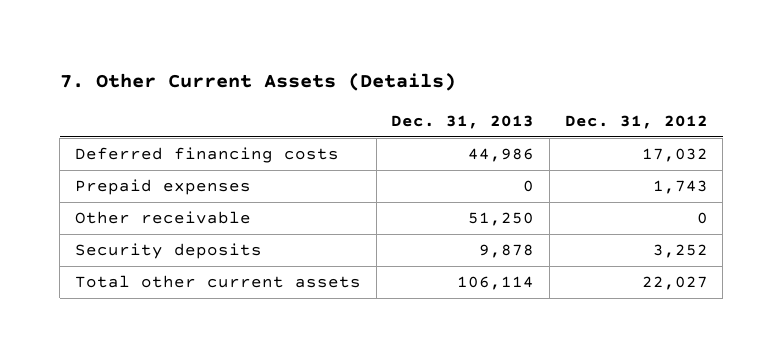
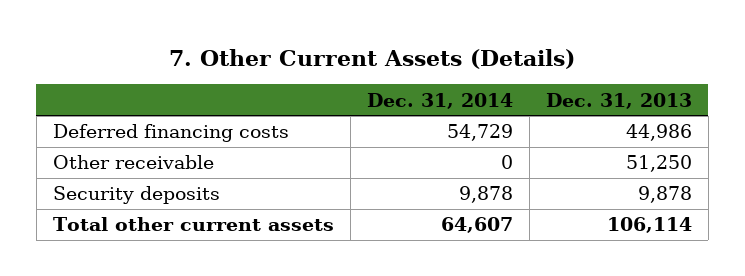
[564,115,708,130] Dec. 31, 2012 -> none
none -> [366,92,513,109] Dec. 31, 2014
[75,179,252,196] Prepaid expenses -> none

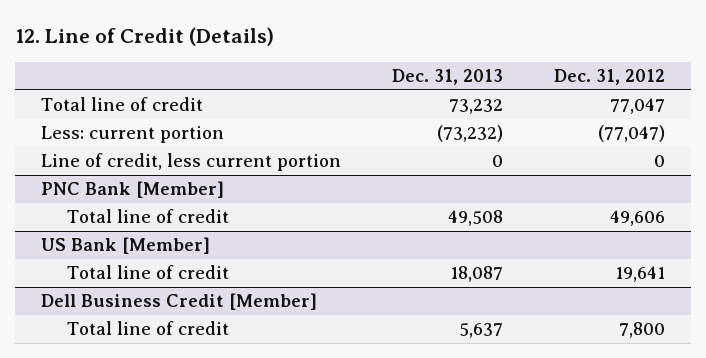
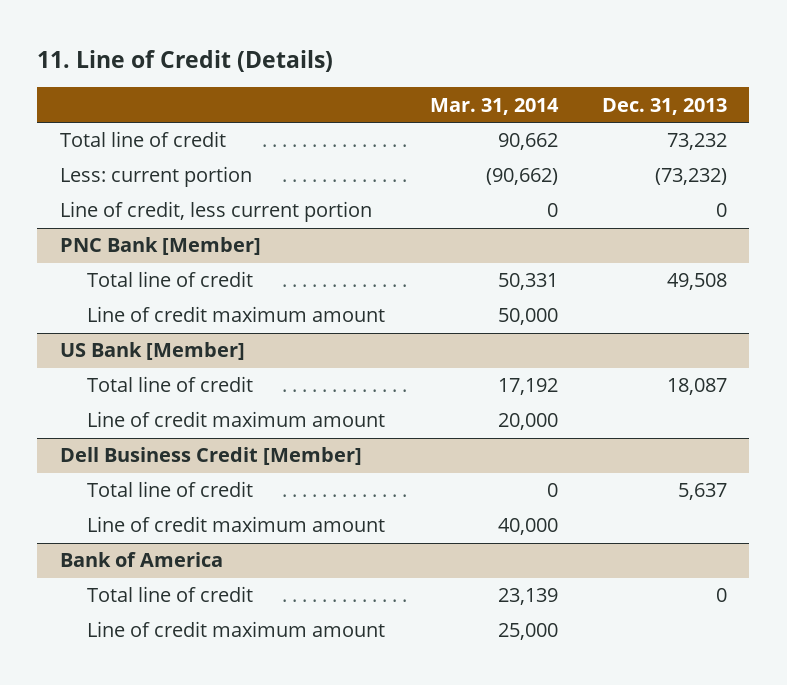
[15,27,275,47] 12. Line of Credit (Details) -> [37,49,334,72] 11. Line of Credit (Details)
[554,69,666,86] Dec. 31, 2012 -> none
none -> [429,97,559,115] Mar. 31, 2014
none -> [87,306,386,323] Line of credit maximum amount
none -> [87,411,386,428] Line of credit maximum amount
none -> [87,516,386,533] Line of credit maximum amount
none -> [59,552,223,568] Bank of America
none -> [87,586,254,603] Total line of credit
none -> [87,621,386,638] Line of credit maximum amount

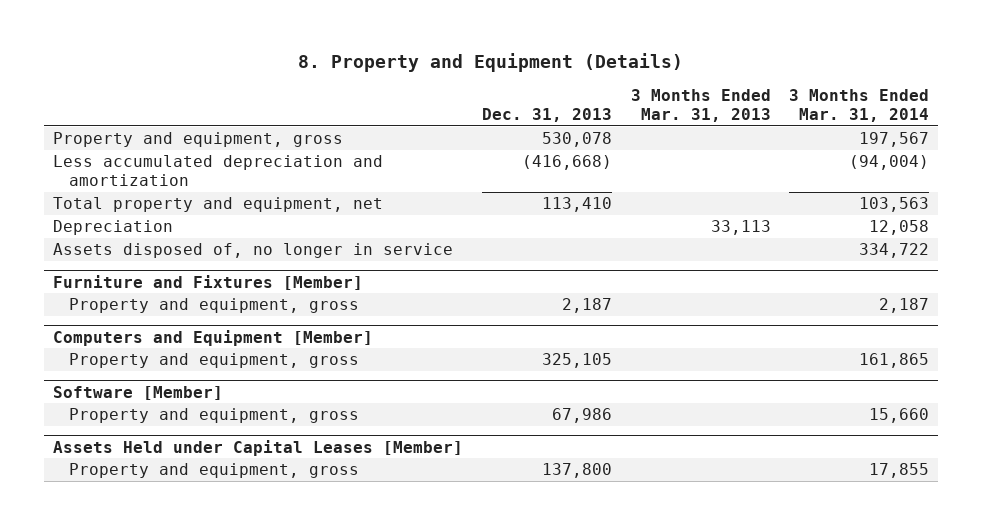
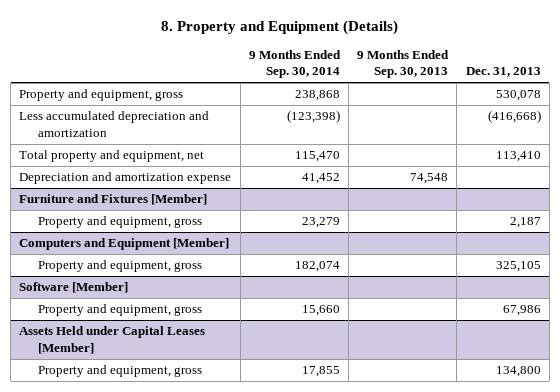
[630,89,771,123] 3 Months Ended Mar. 31, 2013 -> none
[789,89,930,123] 3 Months Ended Mar. 31, 2014 -> none
none -> [248,49,341,79] 9 Months Ended Sep. 30, 2014
none -> [357,49,450,79] 9 Months Ended Sep. 30, 2013
[53,220,174,236] Depreciation -> none
[53,243,454,259] Assets disposed of, no longer in service -> none
none -> [19,172,232,185] Depreciation and amortization expense
[541,463,612,479] 137,800 -> [495,366,541,378] 134,800

